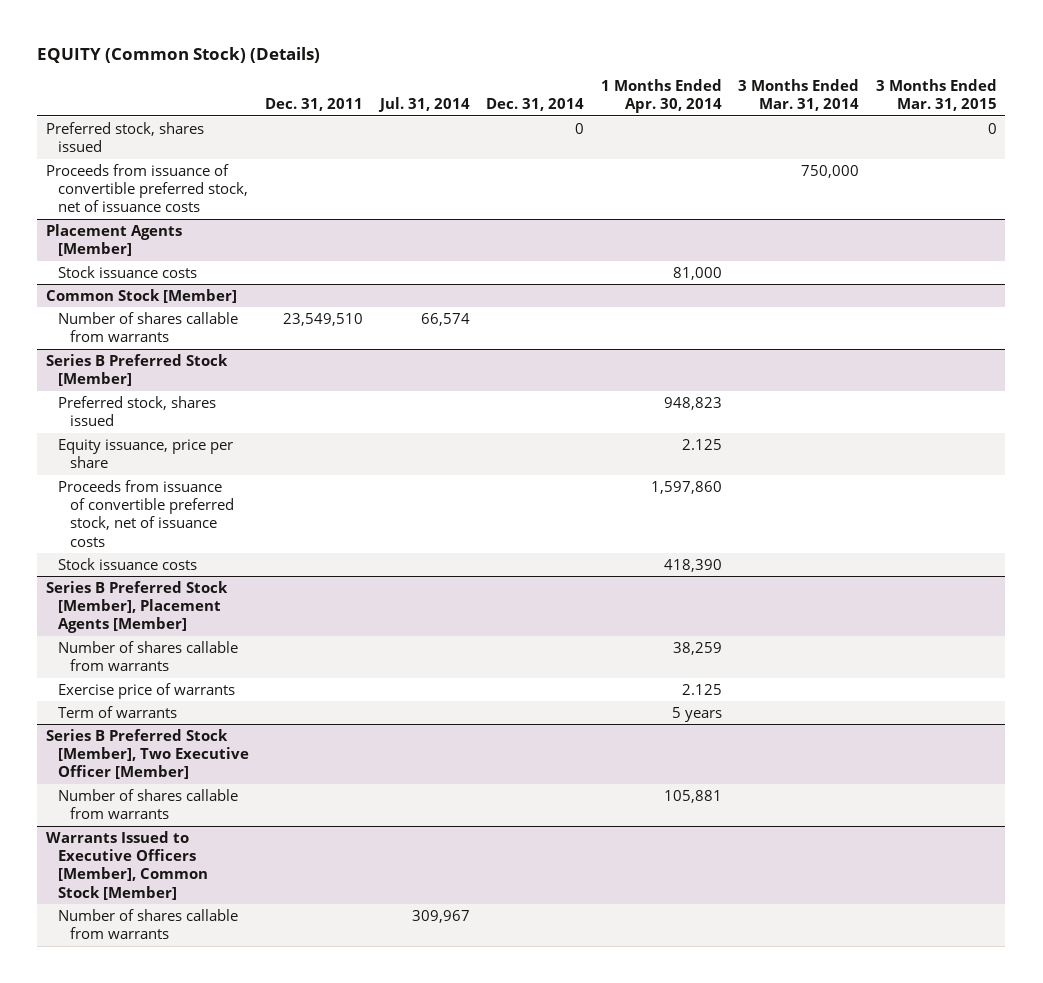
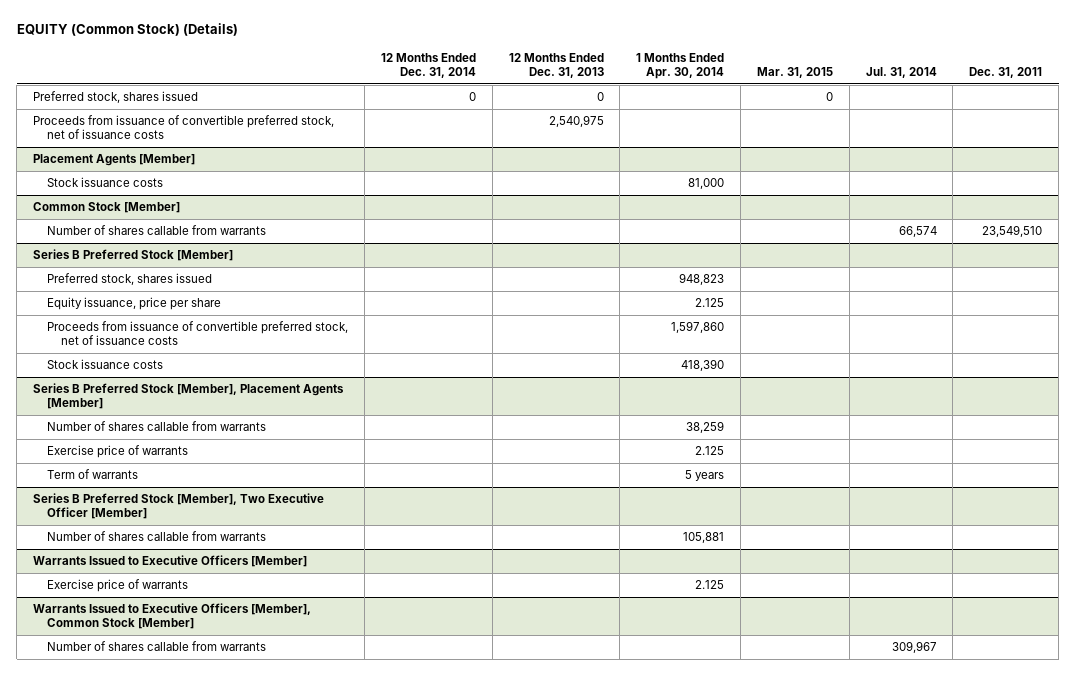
[486,98,585,112] Dec. 31, 2014 -> none
[738,78,860,112] 3 Months Ended Mar. 31, 2014 -> none
[875,78,997,112] 3 Months Ended Mar. 31, 2015 -> none
none -> [380,52,476,79] 12 Months Ended Dec. 31, 2014
none -> [508,52,604,79] 12 Months Ended Dec. 31, 2013
none -> [756,67,833,79] Mar. 31, 2015
none -> [33,554,308,567] Warrants Issued to Executive Officers [Member]
none -> [47,578,189,592] Exercise price of warrants

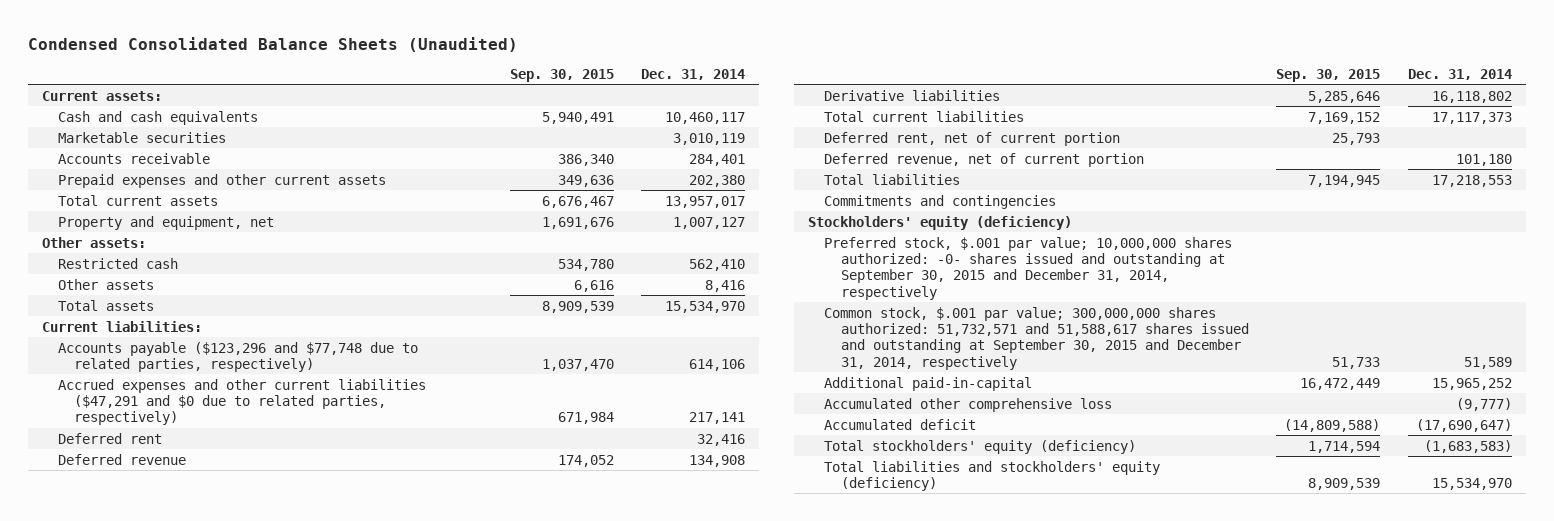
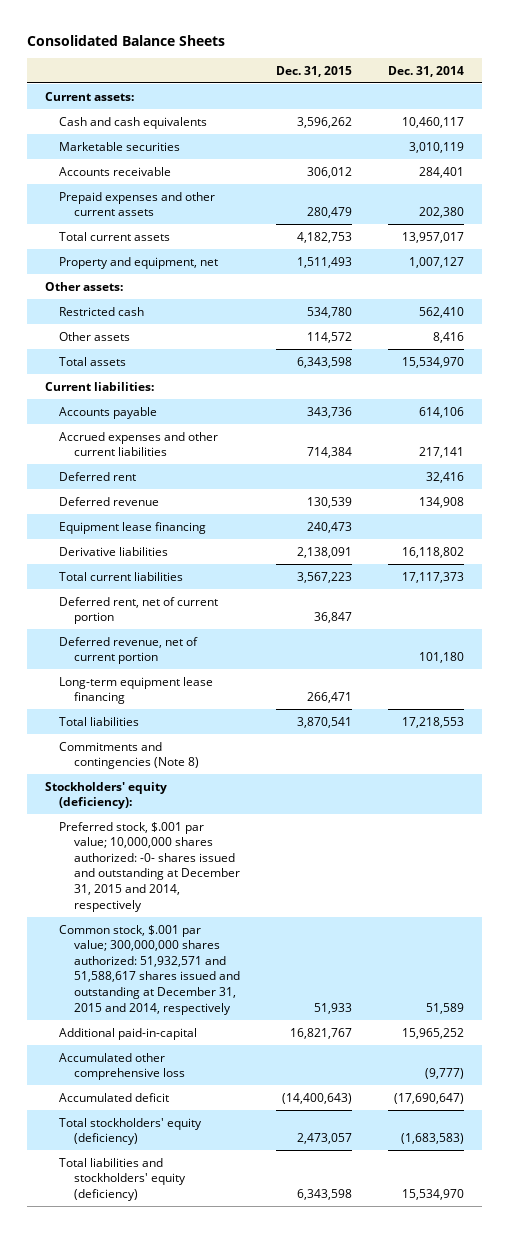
[27,36,518,52] Condensed Consolidated Balance Sheets (Unaudited) -> [27,35,226,47] Consolidated Balance Sheets
[509,69,614,83] Sep. 30, 2015 -> none
none -> [275,65,352,77] Dec. 31, 2015
[57,341,418,372] Accounts payable ($123,296 and $77,748 due to related parties, respectively) -> [59,406,158,419] Accounts payable
[57,378,426,426] Accrued expenses and other current liabilities ($47,291 and $0 due to related parties, respectively) -> [59,431,219,457] Accrued expenses and other current liabilities
none -> [59,521,207,534] Equipment lease financing
none -> [59,676,214,705] Long-term equipment lease financing
[824,194,1057,209] Commitments and contingencies -> [59,741,199,770] Commitments and contingencies (Note 8)
[808,215,1073,230] Stockholders' equity (deficiency) -> [45,781,168,810] Stockholders' equity (deficiency):
[824,236,1233,300] Preferred stock, $.001 par value; 10,000,000 shares authorized: -0- shares issued and outstanding at September 30, 2015 and December 31, 2014, respectively -> [59,821,240,912] Preferred stock, $.001 par value; 10,000,000 shares authorized: -0- shares issued and outstanding at December 31, 2015 and 2014, respectively
[824,306,1249,370] Common stock, $.001 par value; 300,000,000 shares authorized: 51,732,571 and 51,588,617 shares issued and outstanding at September 30, 2015 and December 31, 2014, respectively -> [59,924,240,1015] Common stock, $.001 par value; 300,000,000 shares authorized: 51,932,571 and 51,588,617 shares issued and outstanding at December 31, 2015 and 2014, respectively

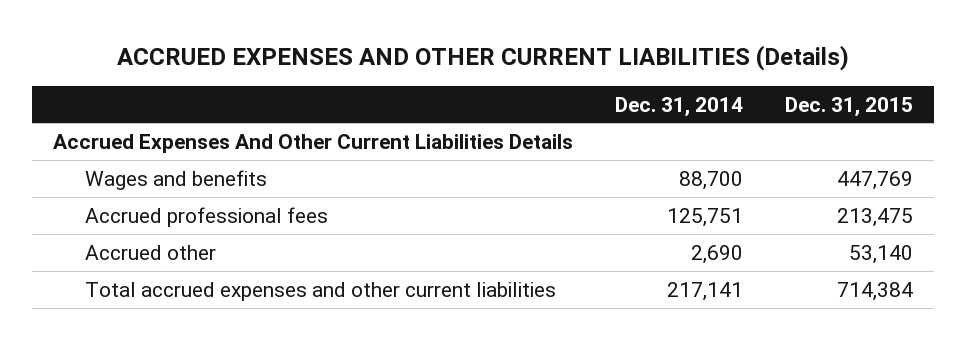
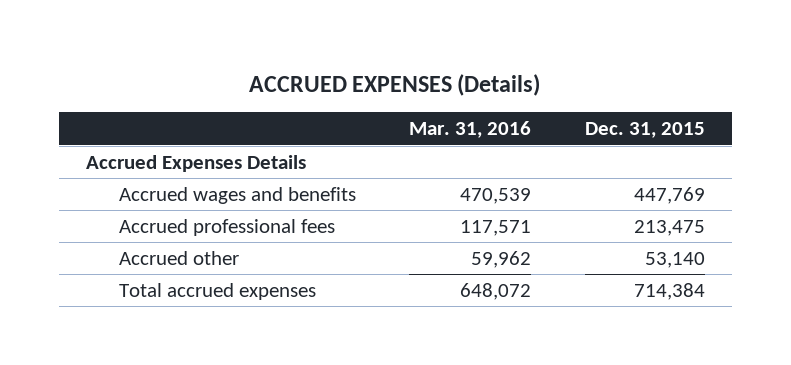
[117,44,850,71] ACCRUED EXPENSES AND OTHER CURRENT LIABILITIES (Details) -> [249,73,541,96] ACCRUED EXPENSES (Details)
[615,96,744,117] Dec. 31, 2014 -> none
none -> [409,121,532,139] Mar. 31, 2016
[53,133,574,153] Accrued Expenses And Other Current Liabilities Details -> [86,154,307,172] Accrued Expenses Details
[84,169,267,190] Wages and benefits -> [118,186,356,204] Accrued wages and benefits
[84,281,556,301] Total accrued expenses and other current liabilities -> [118,282,316,300] Total accrued expenses

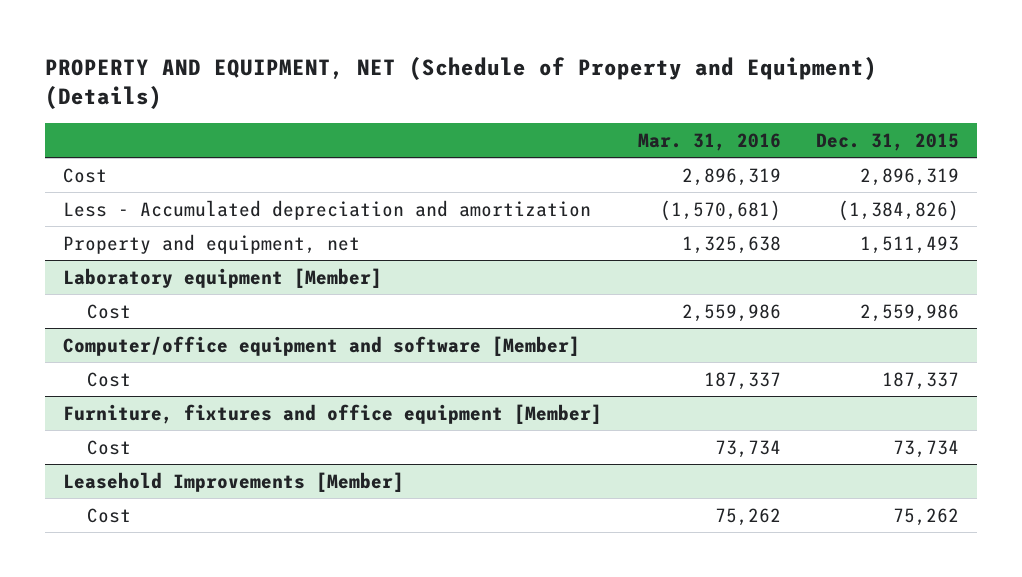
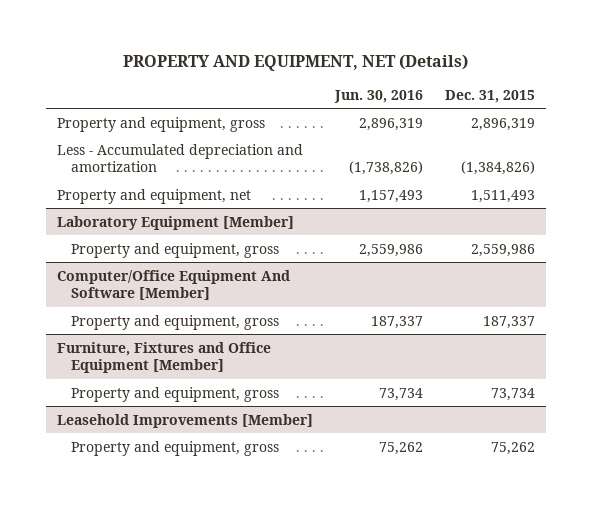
[44,56,877,110] PROPERTY AND EQUIPMENT, NET (Schedule of Property and Equipment) (Details) -> [122,53,468,71] PROPERTY AND EQUIPMENT, NET (Details)
[637,132,781,151] Mar. 31, 2016 -> none
none -> [333,89,423,103] Jun. 30, 2016
[62,167,107,183] Cost -> [56,116,265,132] Property and equipment, gross
[62,267,382,288] Laboratory equipment [Member] -> [56,215,294,230] Laboratory Equipment [Member]
[86,303,131,319] Cost -> [71,242,280,258] Property and equipment, gross
[62,335,580,356] Computer/office equipment and software [Member] -> [56,269,290,301] Computer/Office Equipment And Software [Member]
[86,371,131,387] Cost -> [71,314,280,330] Property and equipment, gross
[62,403,602,424] Furniture, fixtures and office equipment [Member] -> [56,341,271,374] Furniture, Fixtures and Office Equipment [Member]
[86,439,131,455] Cost -> [71,386,280,402] Property and equipment, gross
[86,507,131,523] Cost -> [71,440,280,456] Property and equipment, gross

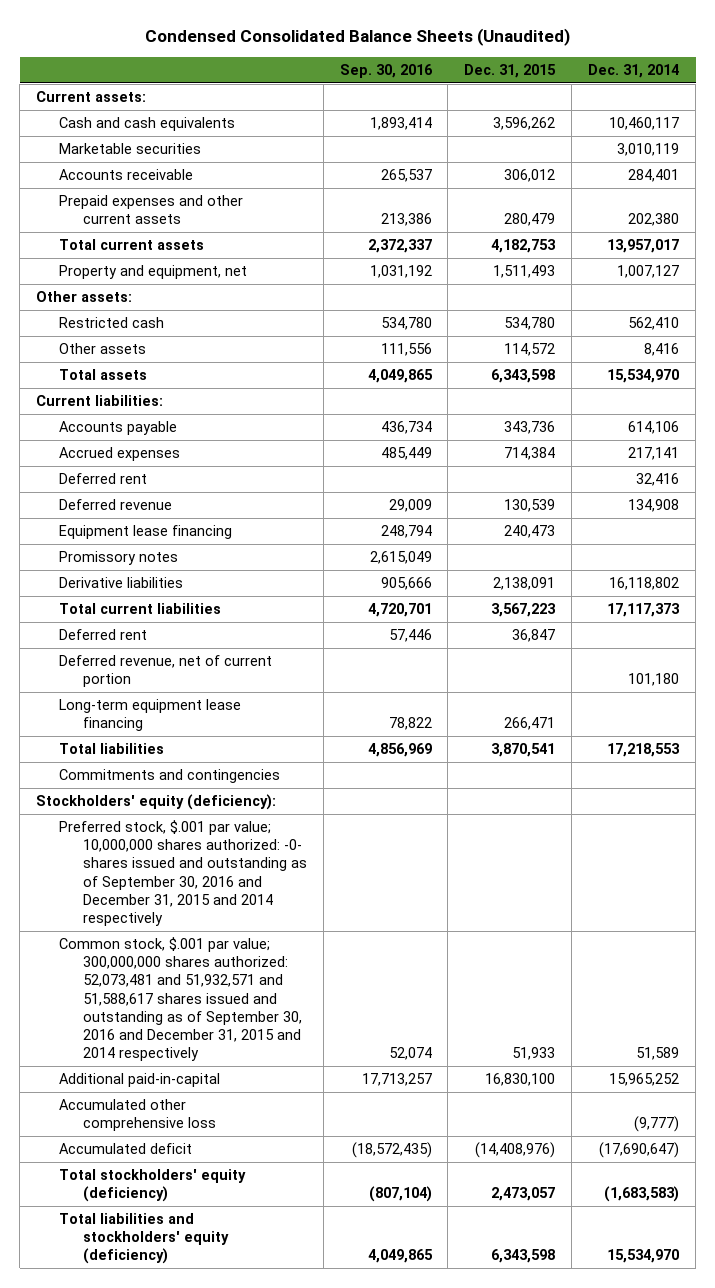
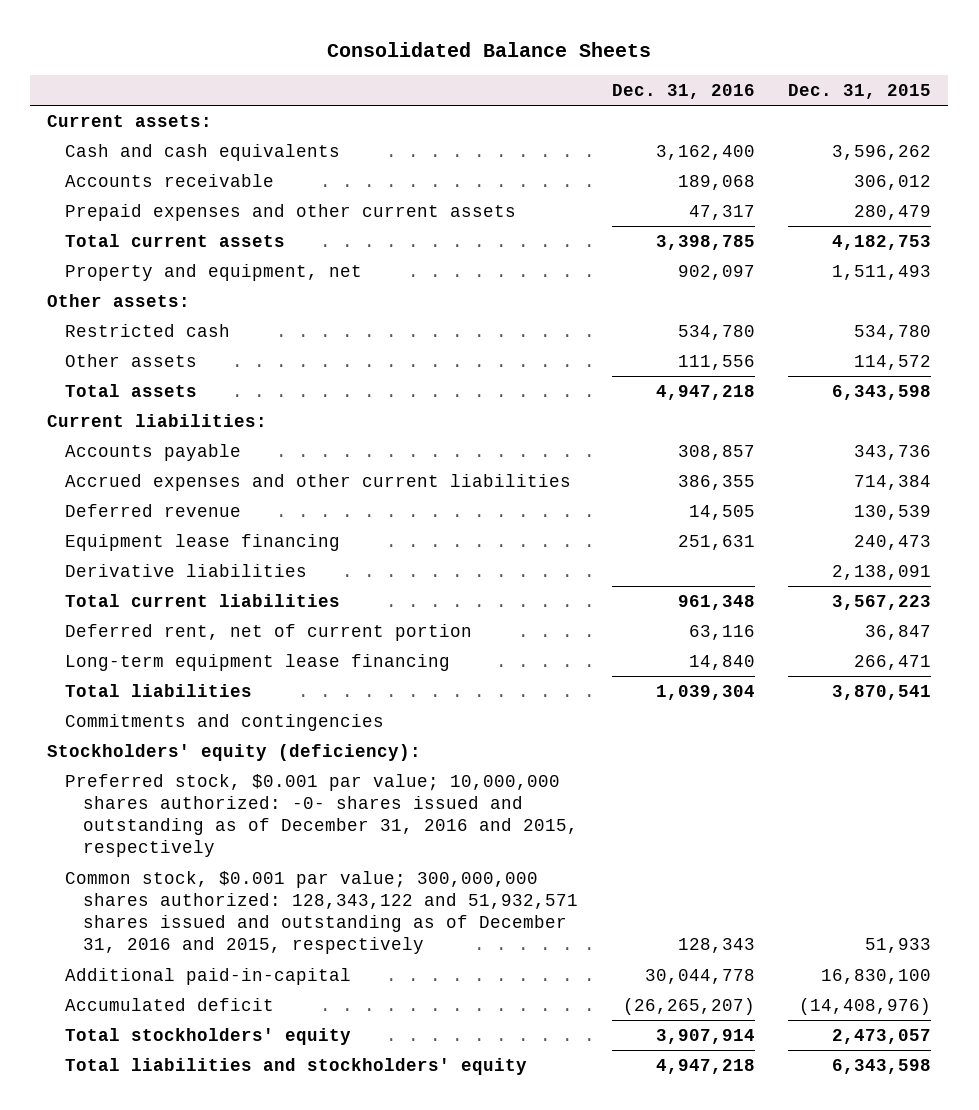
[144,28,570,47] Condensed Consolidated Balance Sheets (Unaudited) -> [327,42,652,58] Consolidated Balance Sheets
[339,64,433,79] Sep. 30, 2016 -> none
[588,64,680,79] Dec. 31, 2014 -> none
none -> [611,83,755,99] Dec. 31, 2016
[59,143,202,155] Marketable securities -> none
[59,473,148,485] Deferred rent -> none
[59,447,181,462] Accrued expenses -> [65,473,572,491] Accrued expenses and other current liabilities
[59,551,179,566] Promissory notes -> none
[59,655,273,688] Deferred revenue, net of current portion -> none
[59,629,148,641] Deferred rent -> [65,623,473,641] Deferred rent, net of current portion
[59,820,307,926] Preferred stock, $.001 par value; 10,000,000 shares authorized: -0- shares issued and outstanding as of September 30, 2016 and December 31, 2015 and 2014 respectively -> [65,773,578,858] Preferred stock, $0.001 par value; 10,000,000 shares authorized: -0- shares issued and outstanding as of December 31, 2016 and 2015, respectively
[59,937,302,1062] Common stock, $.001 par value; 300,000,000 shares authorized: 52,073,481 and 51,932,571 and 51,588,617 shares issued and outstanding as of September 30, 2016 and December 31, 2015 and 2014 respectively -> [65,870,578,955] Common stock, $0.001 par value; 300,000,000 shares authorized: 128,343,122 and 51,932,571 shares issued and outstanding as of December 31, 2016 and 2015, respectively
[59,1099,216,1132] Accumulated other comprehensive loss -> none
[59,1169,247,1203] Total stockholders' equity (deficiency) -> [65,1027,352,1045] Total stockholders' equity
[59,1213,229,1265] Total liabilities and stockholders' equity (deficiency) -> [65,1057,528,1075] Total liabilities and stockholders' equity

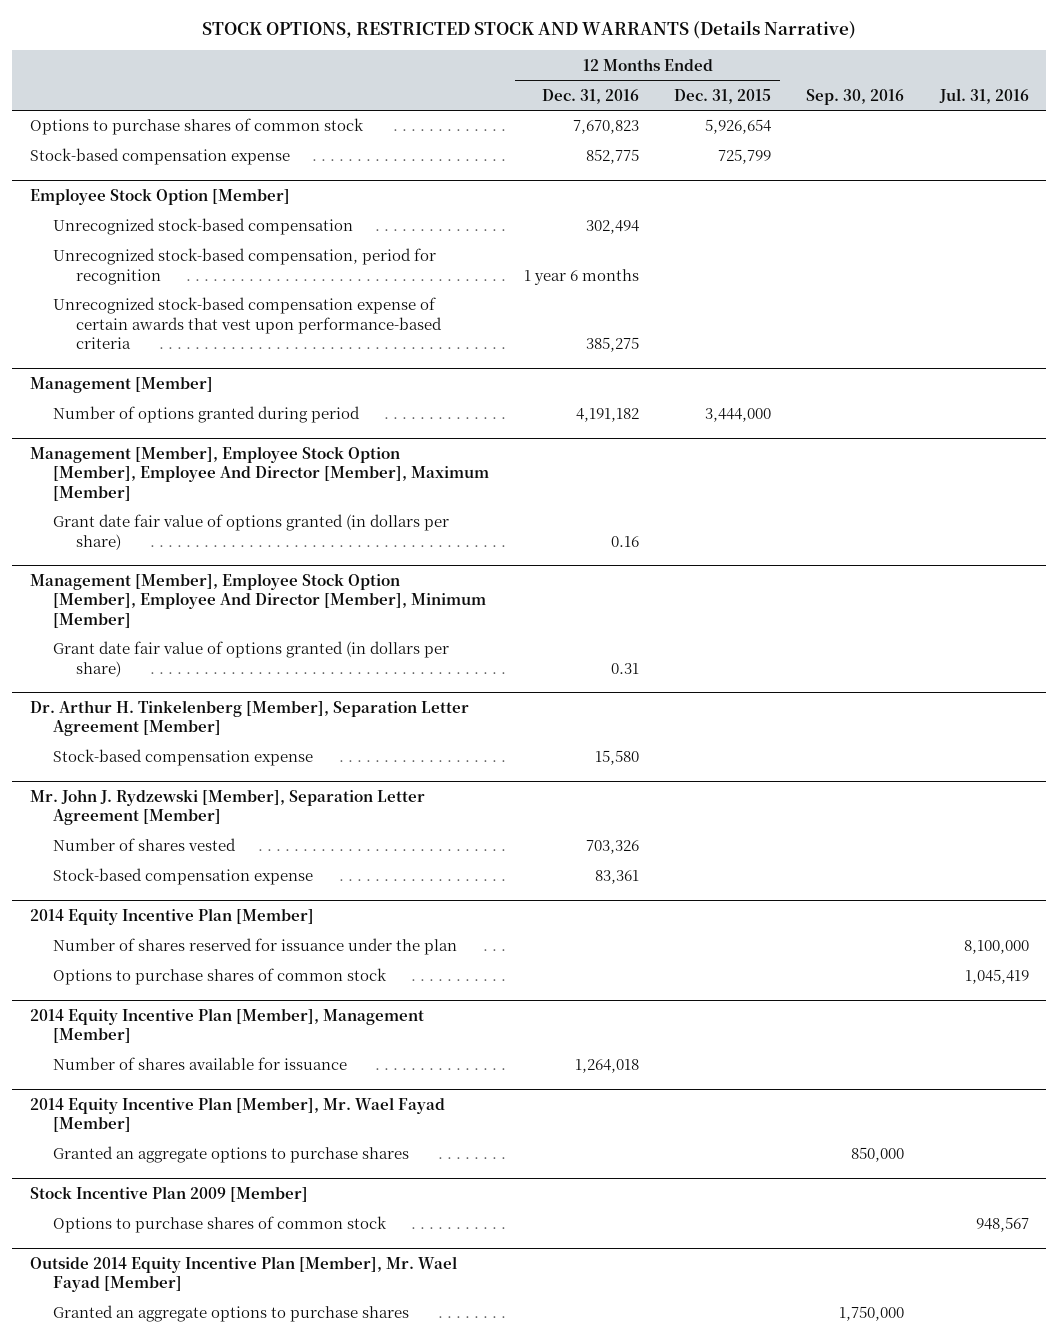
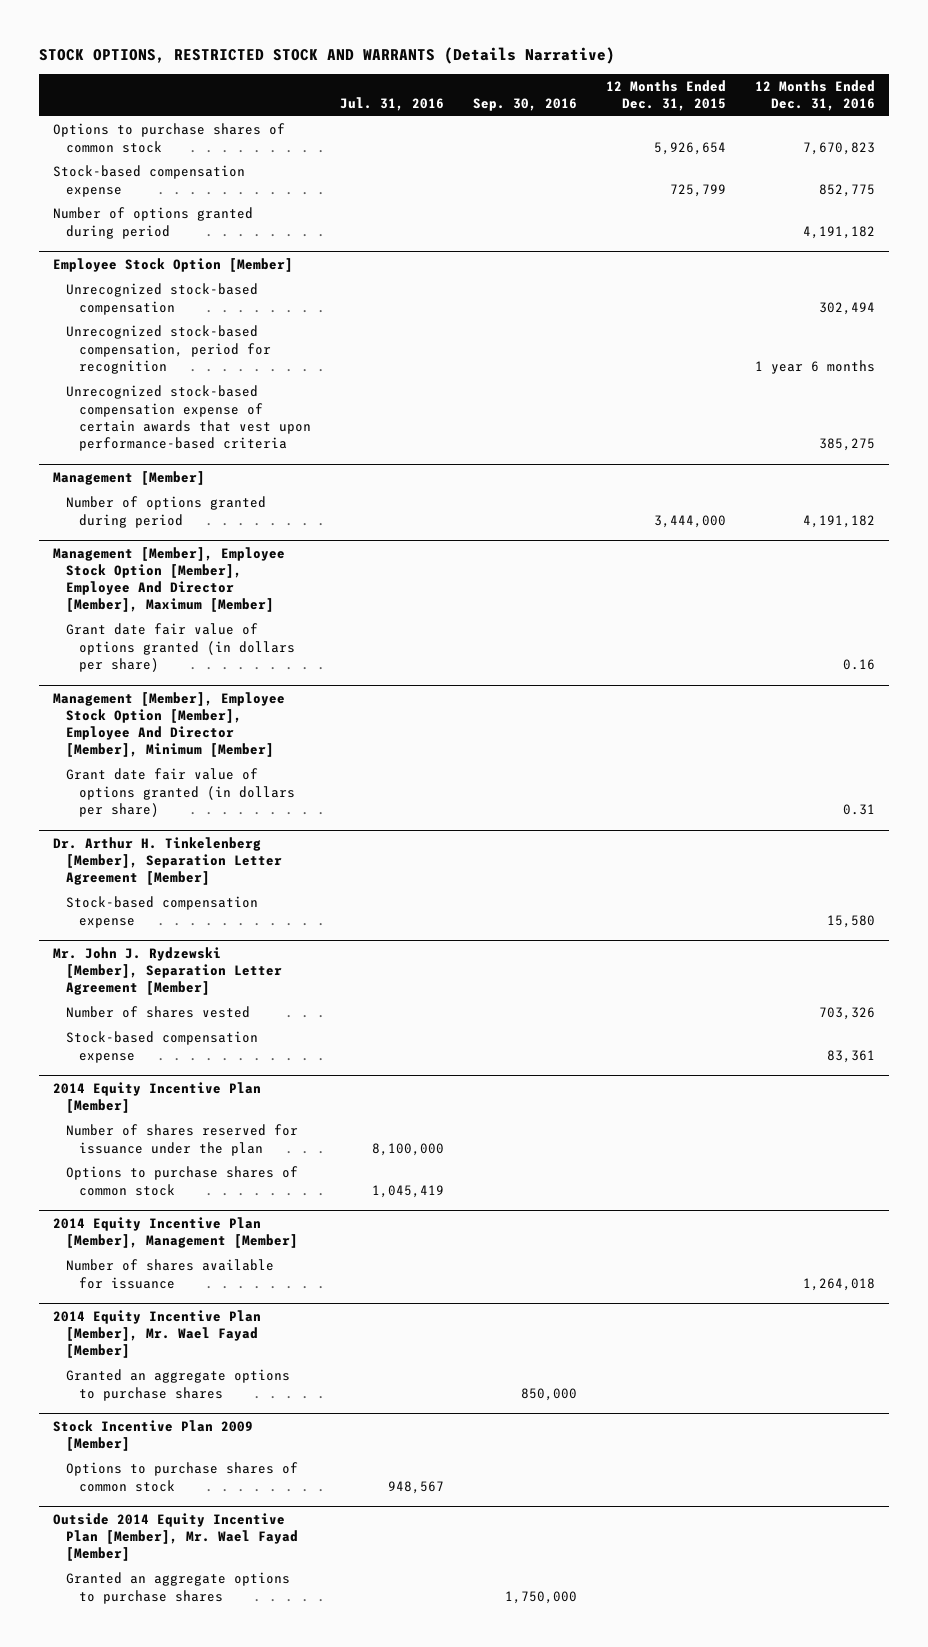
none -> [53,207,254,239] Number of options granted during period

